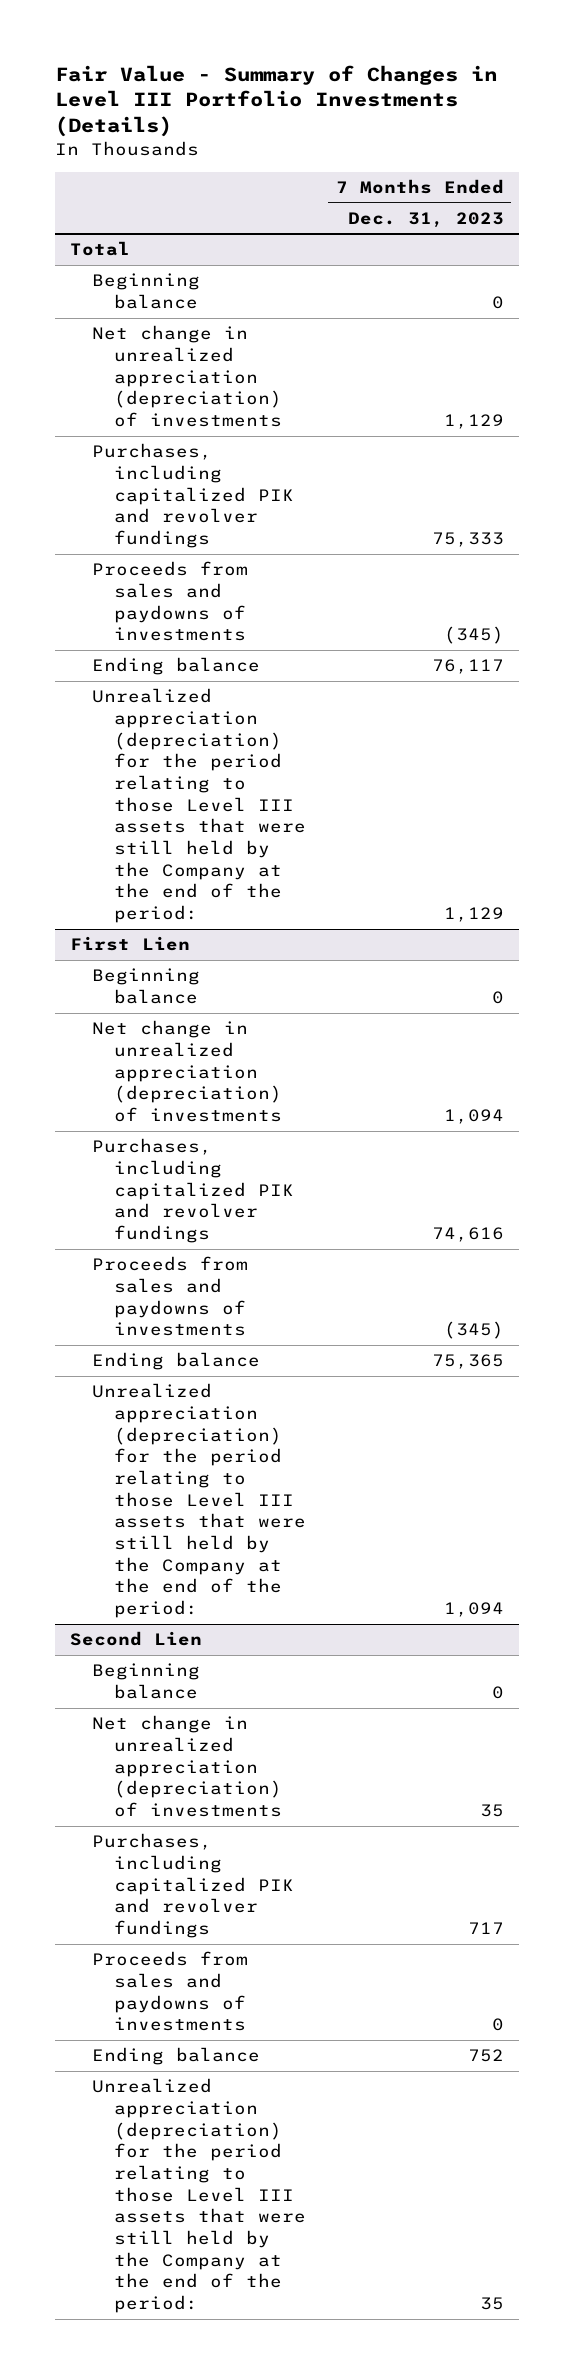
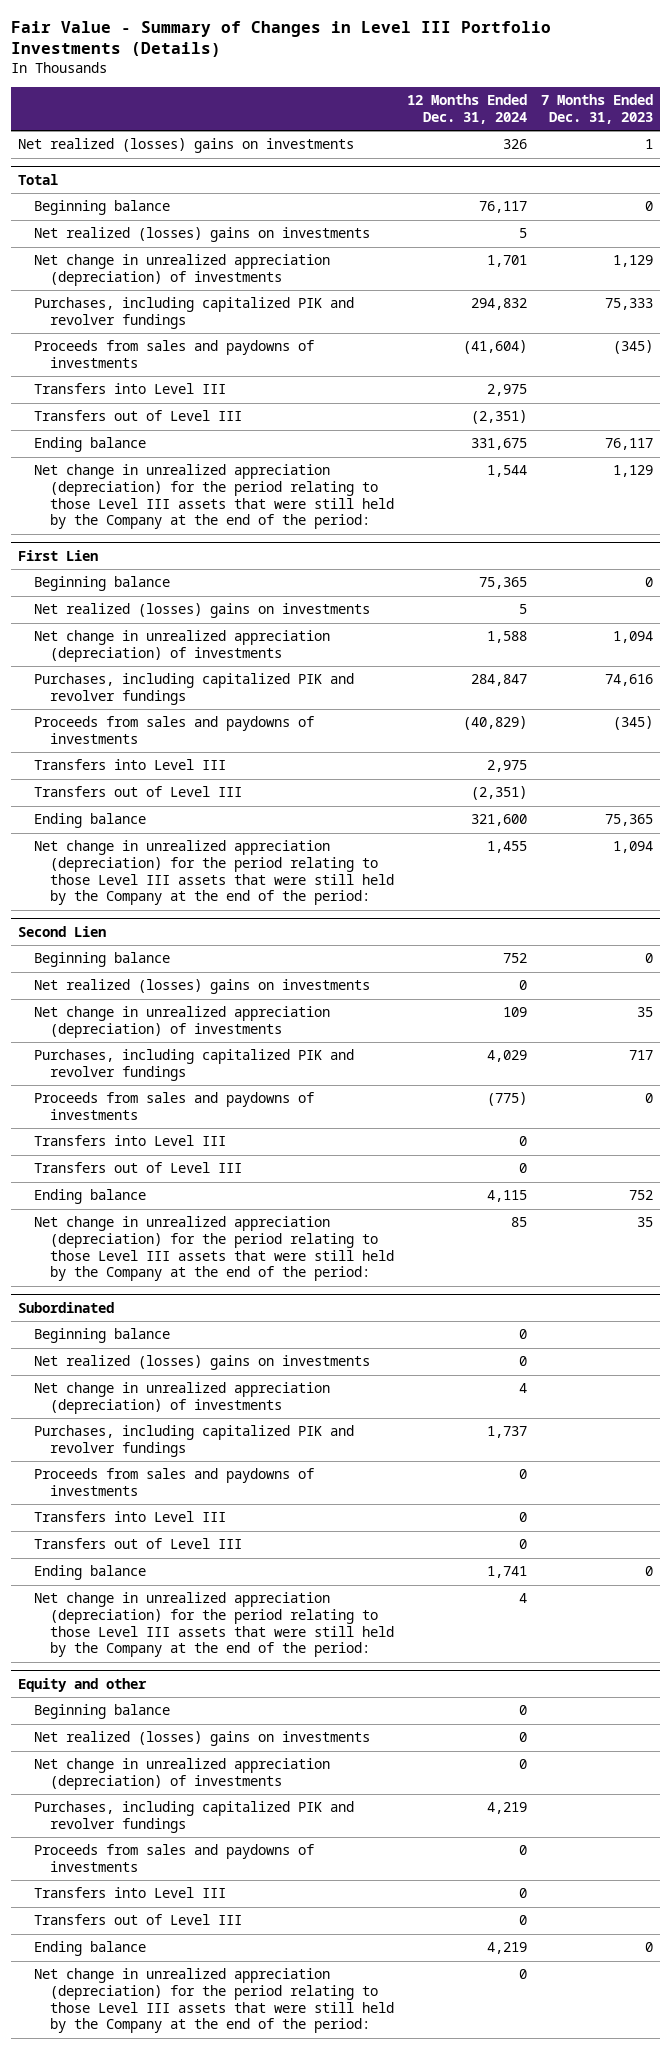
none -> [407,94,528,124] 12 Months Ended Dec. 31, 2024
none -> [18,138,355,154] Net realized (losses) gains on investments
none -> [33,227,370,243] Net realized (losses) gains on investments
none -> [33,383,226,395] Transfers into Level III
none -> [33,410,242,422] Transfers out of Level III
[91,688,306,923] Unrealized appreciation (depreciation) for the period relating to those Level III assets that were still held by the Company at the end of the period: -> [33,464,394,530] Net change in unrealized appreciation (depreciation) for the period relating to those Level III assets that were still held by the Company at the end of the period:
none -> [33,603,370,619] Net realized (losses) gains on investments
none -> [33,759,226,771] Transfers into Level III
none -> [33,786,242,798] Transfers out of Level III
[91,1383,306,1618] Unrealized appreciation (depreciation) for the period relating to those Level III assets that were still held by the Company at the end of the period: -> [33,840,394,906] Net change in unrealized appreciation (depreciation) for the period relating to those Level III assets that were still held by the Company at the end of the period:
none -> [33,979,370,995] Net realized (losses) gains on investments
none -> [33,1135,226,1147] Transfers into Level III
none -> [33,1162,242,1174] Transfers out of Level III
[91,2078,306,2313] Unrealized appreciation (depreciation) for the period relating to those Level III assets that were still held by the Company at the end of the period: -> [33,1216,394,1282] Net change in unrealized appreciation (depreciation) for the period relating to those Level III assets that were still held by the Company at the end of the period:
none -> [18,1301,115,1313] Subordinated
none -> [33,1328,170,1344] Beginning balance
none -> [33,1355,370,1371] Net realized (losses) gains on investments
none -> [33,1382,330,1414] Net change in unrealized appreciation (depreciation) of investments
none -> [33,1425,354,1457] Purchases, including capitalized PIK and revolver fundings
none -> [33,1468,314,1496] Proceeds from sales and paydowns of investments
none -> [33,1511,226,1523] Transfers into Level III
none -> [33,1538,242,1550] Transfers out of Level III
none -> [33,1565,146,1581] Ending balance
none -> [33,1592,394,1658] Net change in unrealized appreciation (depreciation) for the period relating to those Level III assets that were still held by the Company at the end of the period:
none -> [18,1677,148,1692] Equity and other
none -> [33,1704,170,1720] Beginning balance
none -> [33,1731,370,1747] Net realized (losses) gains on investments
none -> [33,1758,330,1790] Net change in unrealized appreciation (depreciation) of investments
none -> [33,1801,354,1833] Purchases, including capitalized PIK and revolver fundings
none -> [33,1844,314,1872] Proceeds from sales and paydowns of investments
none -> [33,1887,226,1899] Transfers into Level III
none -> [33,1914,242,1926] Transfers out of Level III
none -> [33,1941,146,1957] Ending balance
none -> [33,1968,394,2034] Net change in unrealized appreciation (depreciation) for the period relating to those Level III assets that were still held by the Company at the end of the period:

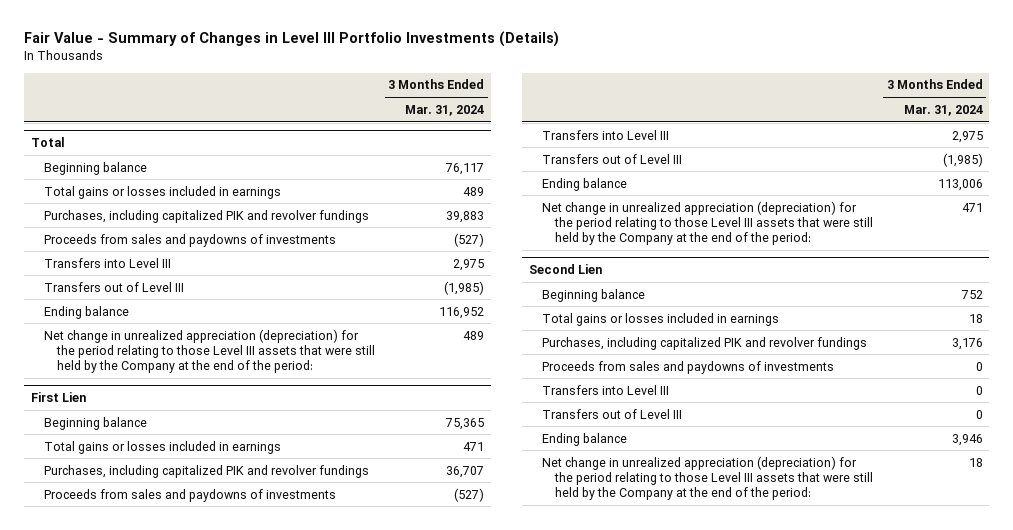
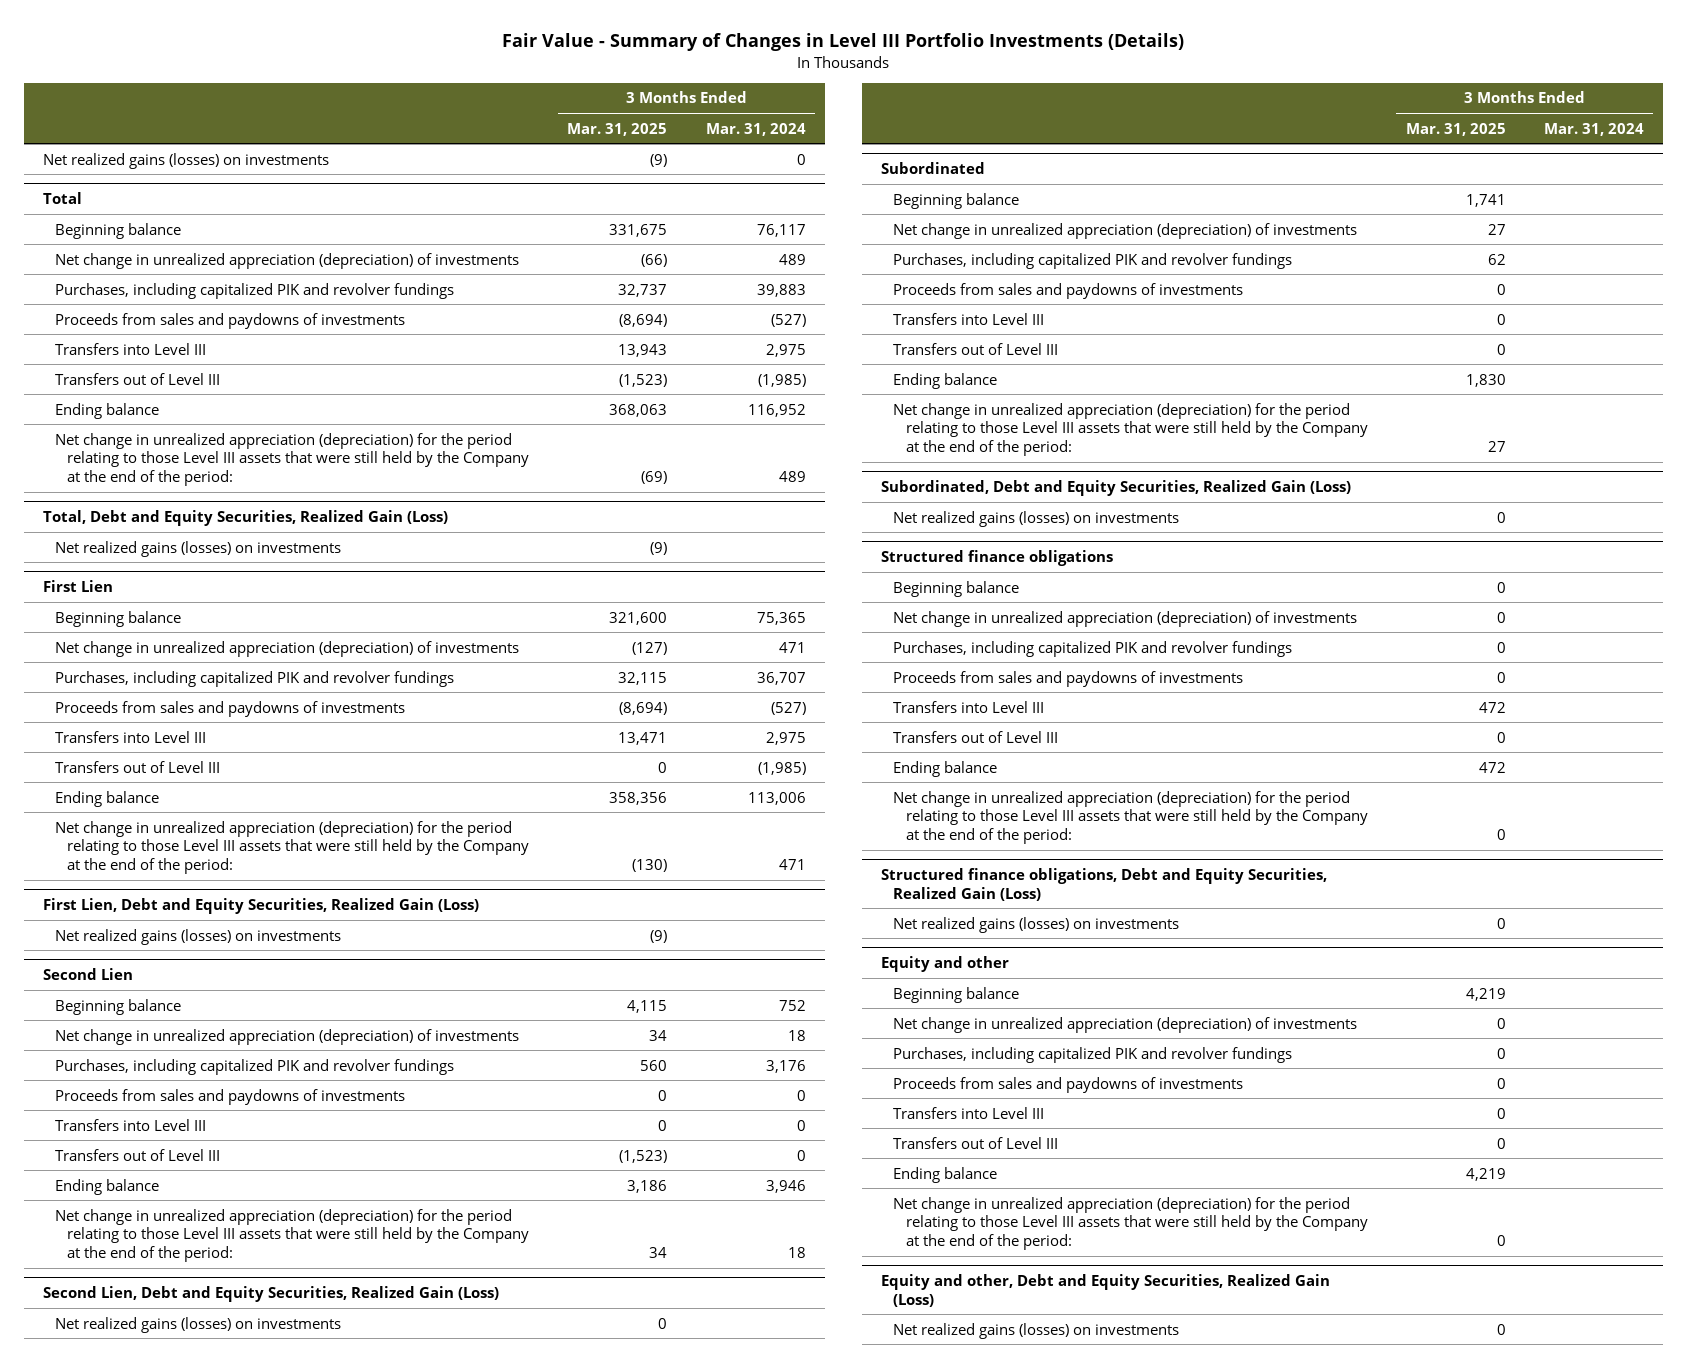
none -> [567,122,668,136] Mar. 31, 2025
none -> [43,152,330,169] Net realized gains (losses) on investments
[43,185,281,199] Total gains or losses included in earnings -> [55,252,520,269] Net change in unrealized appreciation (depreciation) of investments
none -> [43,509,449,526] Total, Debt and Equity Securities, Realized Gain (Loss)
none -> [55,540,342,557] Net realized gains (losses) on investments
[43,440,281,454] Total gains or losses included in earnings -> [55,640,520,657] Net change in unrealized appreciation (depreciation) of investments
none -> [43,897,480,914] First Lien, Debt and Equity Securities, Realized Gain (Loss)
none -> [55,928,342,945] Net realized gains (losses) on investments
[542,312,780,326] Total gains or losses included in earnings -> [55,1028,520,1045] Net change in unrealized appreciation (depreciation) of investments
none -> [43,1285,500,1302] Second Lien, Debt and Equity Securities, Realized Gain (Loss)
none -> [55,1316,342,1333] Net realized gains (losses) on investments
none -> [881,161,986,174] Subordinated
none -> [893,192,1020,209] Beginning balance
none -> [893,222,1358,239] Net change in unrealized appreciation (depreciation) of investments
none -> [893,252,1293,269] Purchases, including capitalized PIK and revolver fundings
none -> [893,282,1244,299] Proceeds from sales and paydowns of investments
none -> [893,312,1045,325] Transfers into Level III
none -> [893,342,1059,355] Transfers out of Level III
none -> [893,372,998,389] Ending balance
none -> [893,402,1368,456] Net change in unrealized appreciation (depreciation) for the period relating to those Level III assets that were still held by the Company at the end of the period:
none -> [881,479,1352,496] Subordinated, Debt and Equity Securities, Realized Gain (Loss)
none -> [893,510,1180,527] Net realized gains (losses) on investments
none -> [881,549,1114,566] Structured finance obligations
none -> [893,580,1020,597] Beginning balance
none -> [893,610,1358,627] Net change in unrealized appreciation (depreciation) of investments
none -> [893,640,1293,657] Purchases, including capitalized PIK and revolver fundings
none -> [893,670,1244,687] Proceeds from sales and paydowns of investments
none -> [893,700,1045,713] Transfers into Level III
none -> [893,730,1059,743] Transfers out of Level III
none -> [893,760,998,777] Ending balance
none -> [893,790,1368,844] Net change in unrealized appreciation (depreciation) for the period relating to those Level III assets that were still held by the Company at the end of the period:
none -> [881,867,1328,901] Structured finance obligations, Debt and Equity Securities, Realized Gain (Loss)
none -> [893,916,1180,933] Net realized gains (losses) on investments
none -> [881,955,1010,972] Equity and other
none -> [893,986,1020,1003] Beginning balance
none -> [893,1016,1358,1033] Net change in unrealized appreciation (depreciation) of investments
none -> [893,1046,1293,1063] Purchases, including capitalized PIK and revolver fundings
none -> [893,1076,1244,1093] Proceeds from sales and paydowns of investments
none -> [893,1106,1045,1119] Transfers into Level III
none -> [893,1136,1059,1149] Transfers out of Level III
none -> [893,1166,998,1183] Ending balance
none -> [893,1196,1368,1250] Net change in unrealized appreciation (depreciation) for the period relating to those Level III assets that were still held by the Company at the end of the period:
none -> [881,1273,1331,1307] Equity and other, Debt and Equity Securities, Realized Gain (Loss)
none -> [893,1322,1180,1339] Net realized gains (losses) on investments

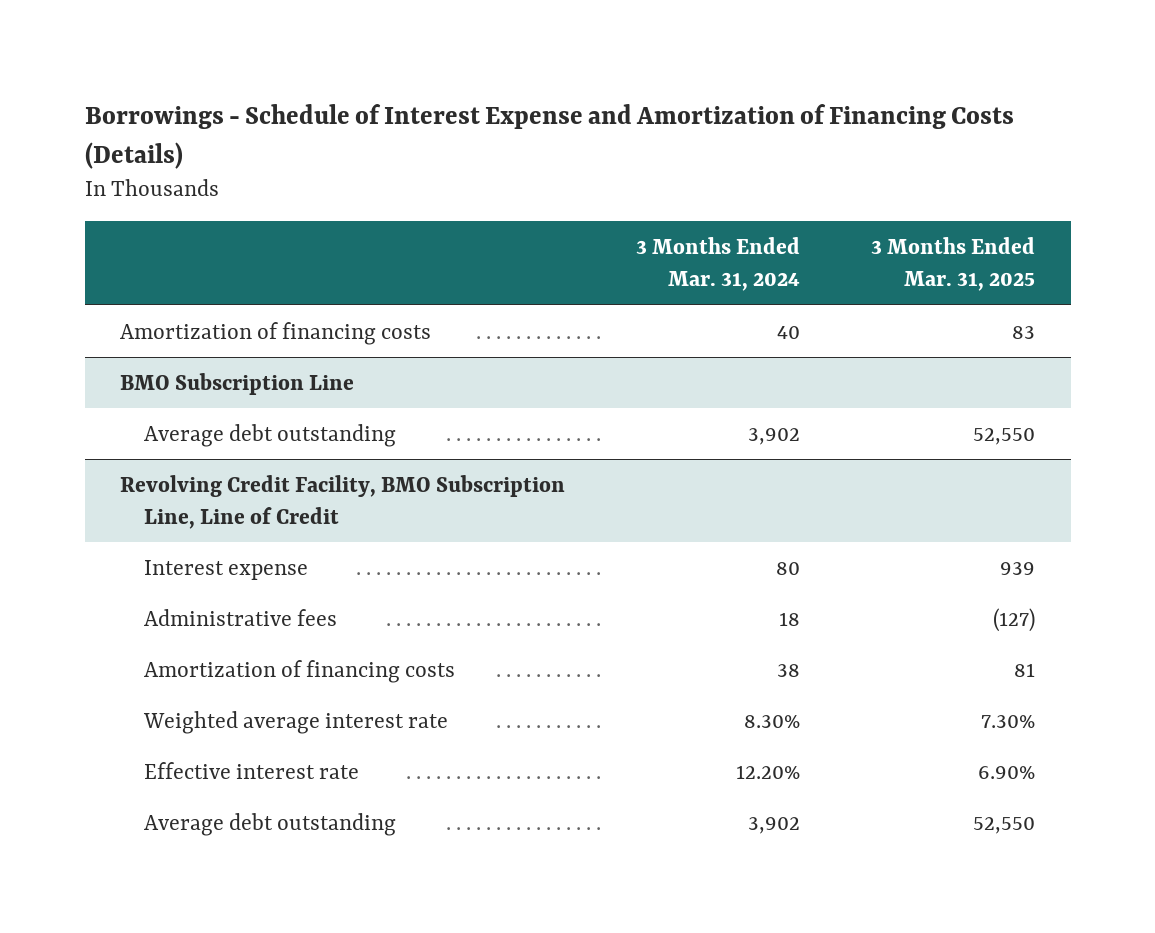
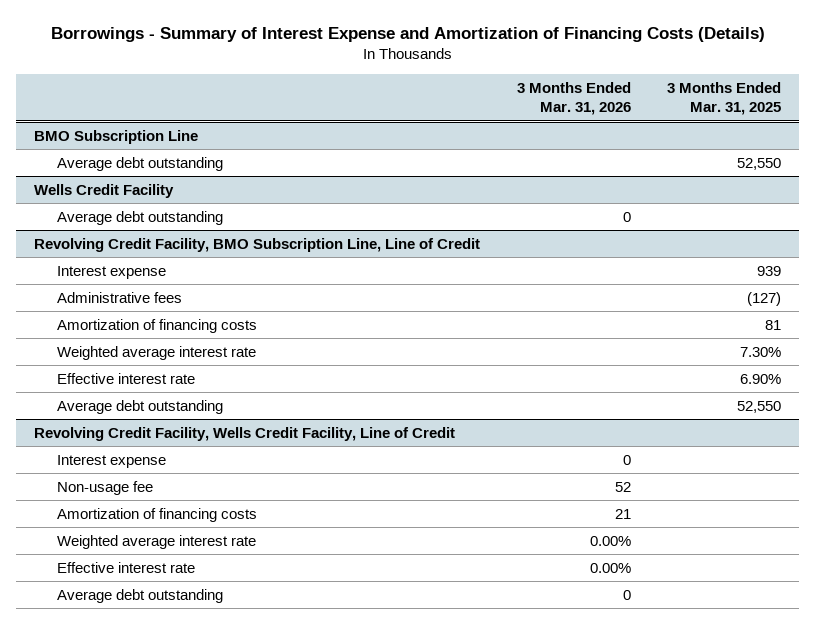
[84,103,1014,169] Borrowings - Schedule of Interest Expense and Amortization of Financing Costs (Details) -> [50,27,765,43] Borrowings - Summary of Interest Expense and Amortization of Financing Costs (Details)
[636,237,801,292] 3 Months Ended Mar. 31, 2024 -> none
none -> [516,82,631,116] 3 Months Ended Mar. 31, 2026
[120,321,432,345] Amortization of financing costs -> none
none -> [34,183,175,198] Wells Credit Facility
none -> [57,210,224,225] Average debt outstanding
none -> [34,426,456,441] Revolving Credit Facility, Wells Credit Facility, Line of Credit
none -> [57,454,167,468] Interest expense
none -> [57,480,154,495] Non-usage fee
none -> [57,507,258,522] Amortization of financing costs
none -> [57,534,257,549] Weighted average interest rate
none -> [57,561,196,573] Effective interest rate
none -> [57,588,224,603] Average debt outstanding

